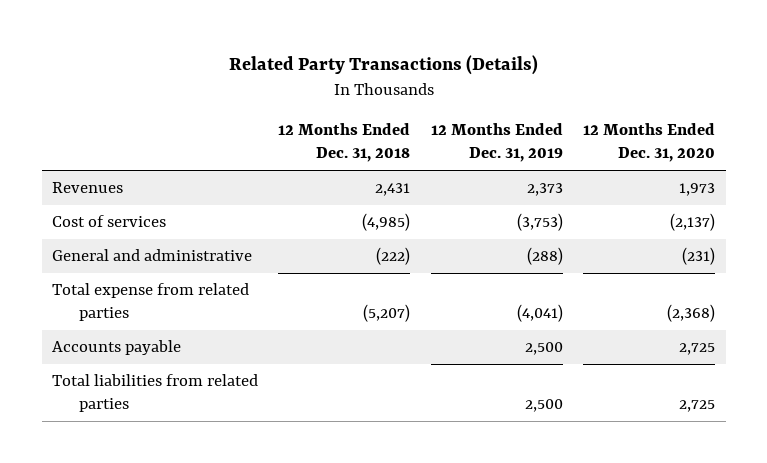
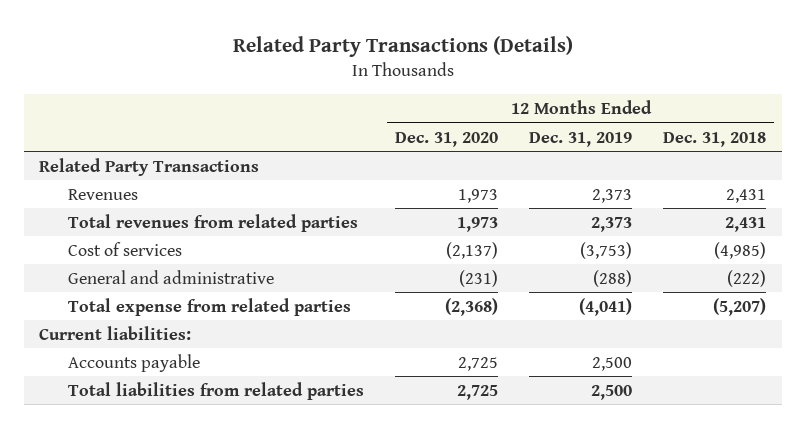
none -> [39,157,260,176] Related Party Transactions
none -> [67,213,358,232] Total revenues from related parties
none -> [39,325,192,340] Current liabilities:

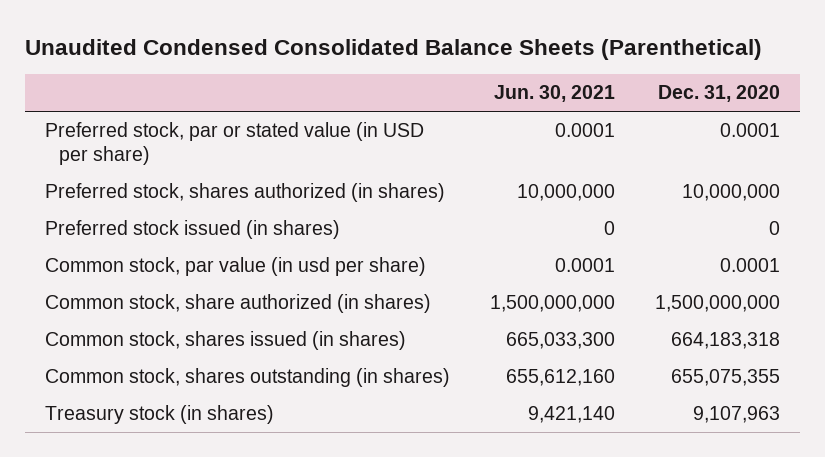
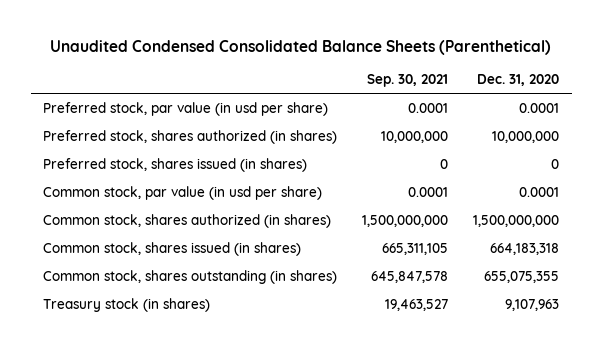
[493,85,615,103] Jun. 30, 2021 -> none
none -> [367,74,449,88] Sep. 30, 2021
[44,122,424,166] Preferred stock, par or stated value (in USD per share) -> [43,101,329,116] Preferred stock, par value (in usd per share)
[44,220,340,240] Preferred stock issued (in shares) -> [43,157,308,172] Preferred stock, shares issued (in shares)
[44,294,431,314] Common stock, share authorized (in shares) -> [43,213,332,228] Common stock, shares authorized (in shares)

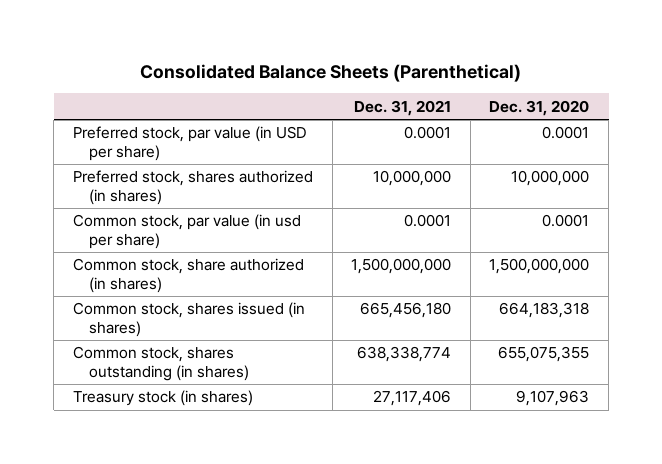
[50,39,552,55] Unaudited Condensed Consolidated Balance Sheets (Parenthetical) -> [140,63,522,82] Consolidated Balance Sheets (Parenthetical)
[367,74,449,88] Sep. 30, 2021 -> none
none -> [354,99,452,116] Dec. 31, 2021
[43,101,329,116] Preferred stock, par value (in usd per share) -> [72,126,307,161] Preferred stock, par value (in USD per share)
[43,157,308,172] Preferred stock, shares issued (in shares) -> none
[43,213,332,228] Common stock, shares authorized (in shares) -> [72,258,304,293] Common stock, share authorized (in shares)

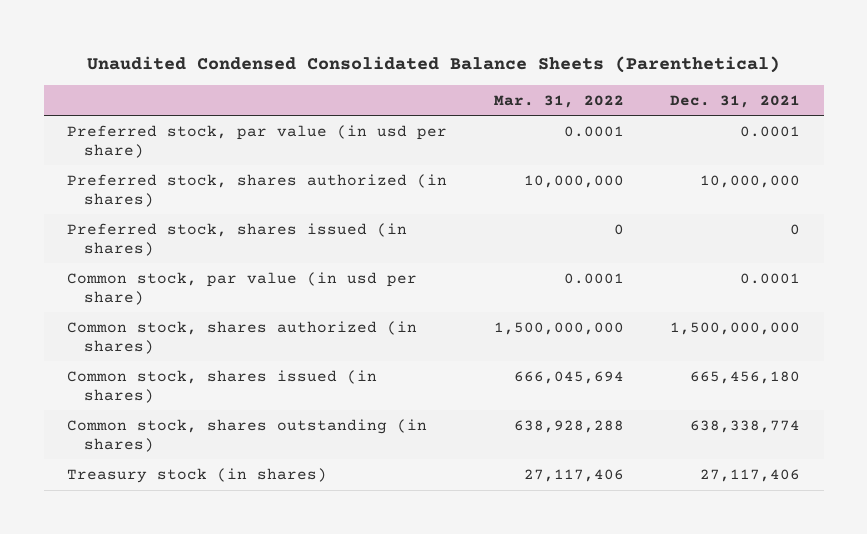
[140,63,522,82] Consolidated Balance Sheets (Parenthetical) -> [86,55,780,73] Unaudited Condensed Consolidated Balance Sheets (Parenthetical)
[489,99,590,116] Dec. 31, 2020 -> none
none -> [493,94,624,108] Mar. 31, 2022
[72,126,307,161] Preferred stock, par value (in USD per share) -> [66,124,447,158] Preferred stock, par value (in usd per share)
none -> [66,222,407,256] Preferred stock, shares issued (in shares)
[72,258,304,293] Common stock, share authorized (in shares) -> [66,320,417,354] Common stock, shares authorized (in shares)

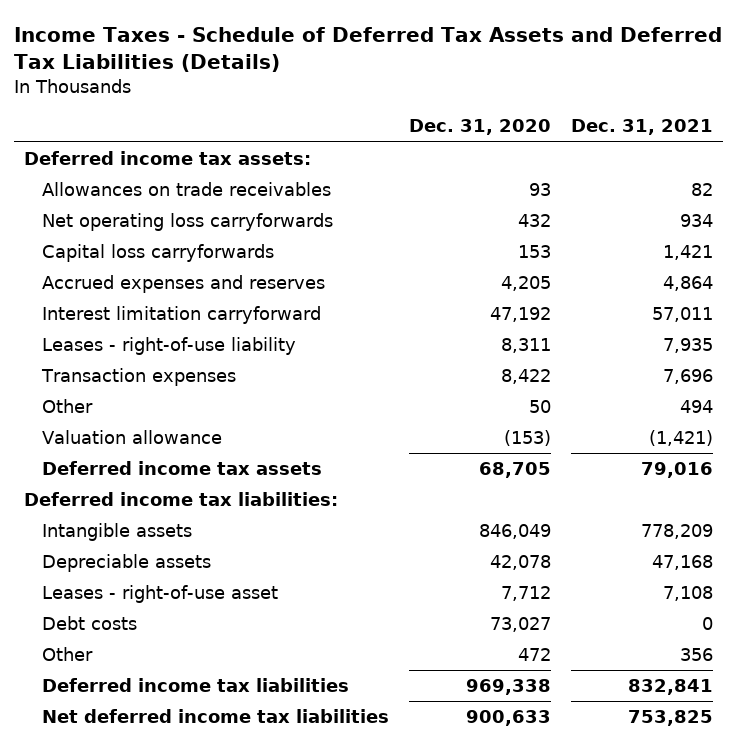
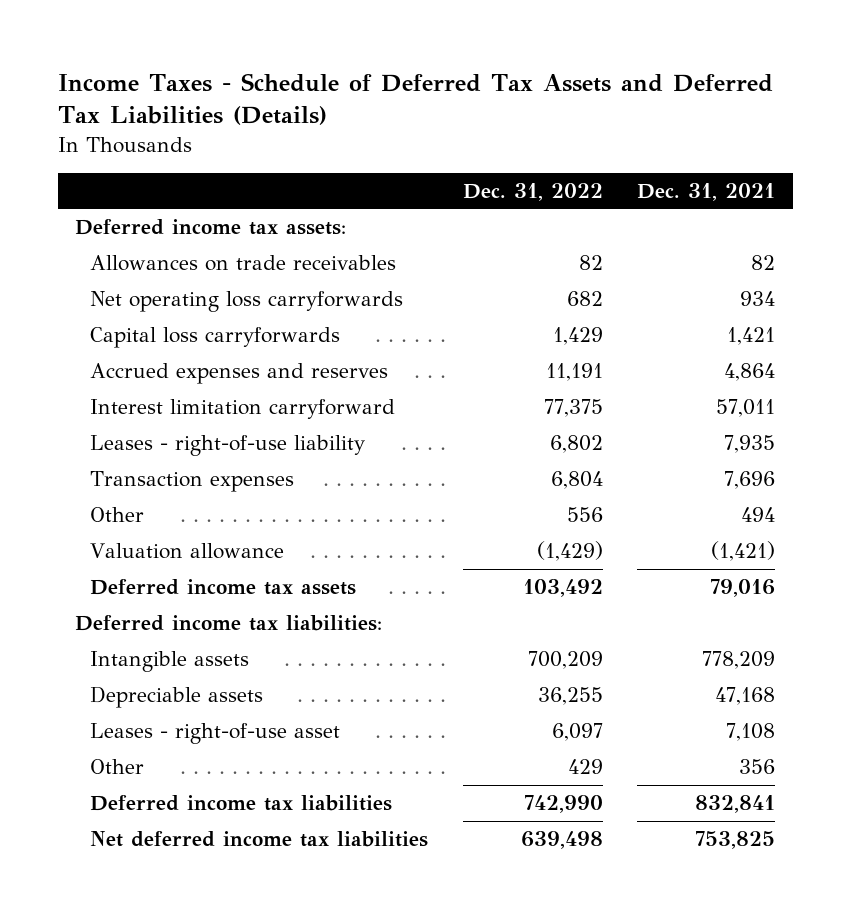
[409,119,552,136] Dec. 31, 2020 -> none
none -> [462,182,603,201] Dec. 31, 2022
[41,616,137,631] Debt costs -> none

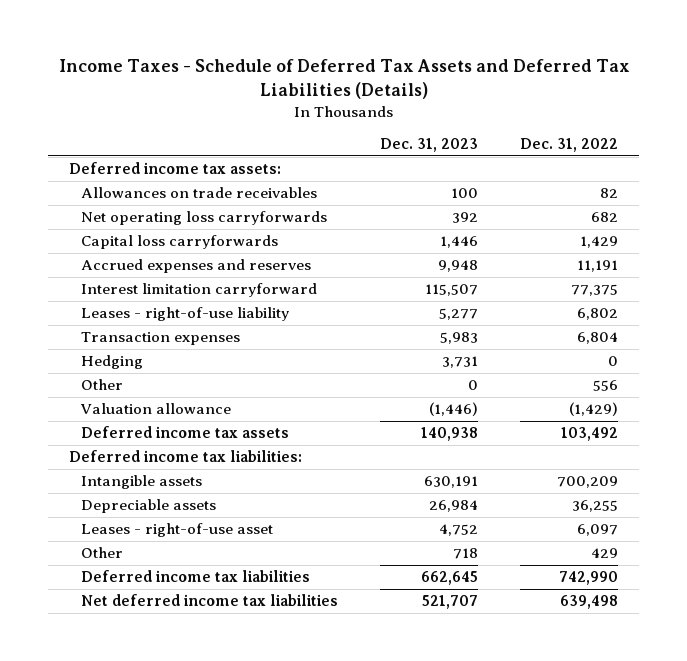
[637,182,776,201] Dec. 31, 2021 -> none
none -> [380,138,479,153] Dec. 31, 2023
none -> [80,355,143,370] Hedging

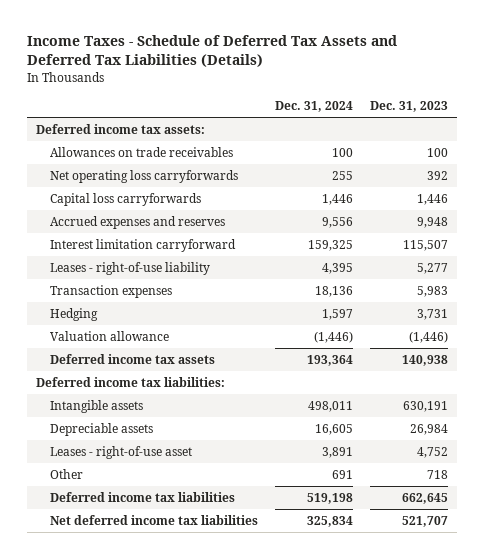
[520,138,619,153] Dec. 31, 2022 -> none
none -> [274,101,353,113] Dec. 31, 2024
[80,379,123,391] Other -> none

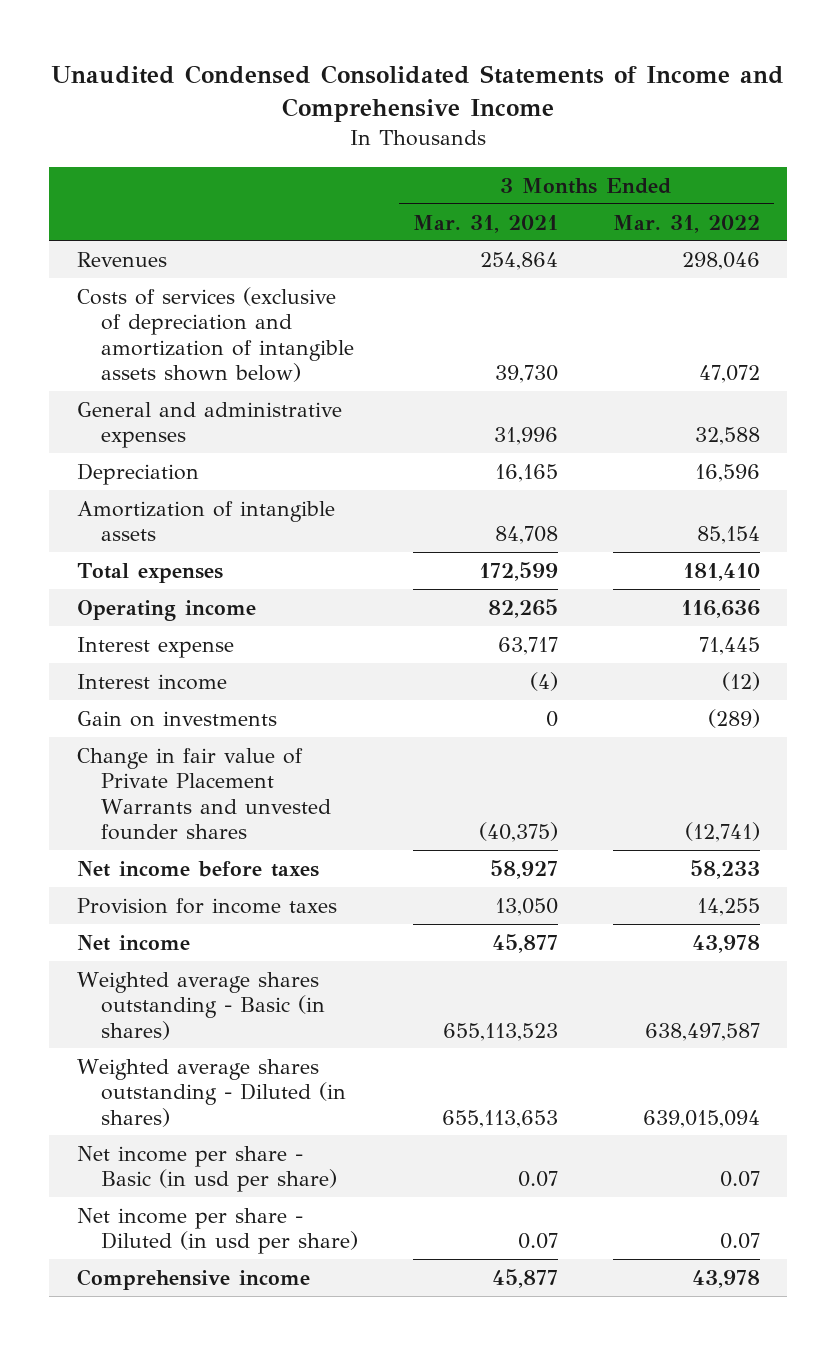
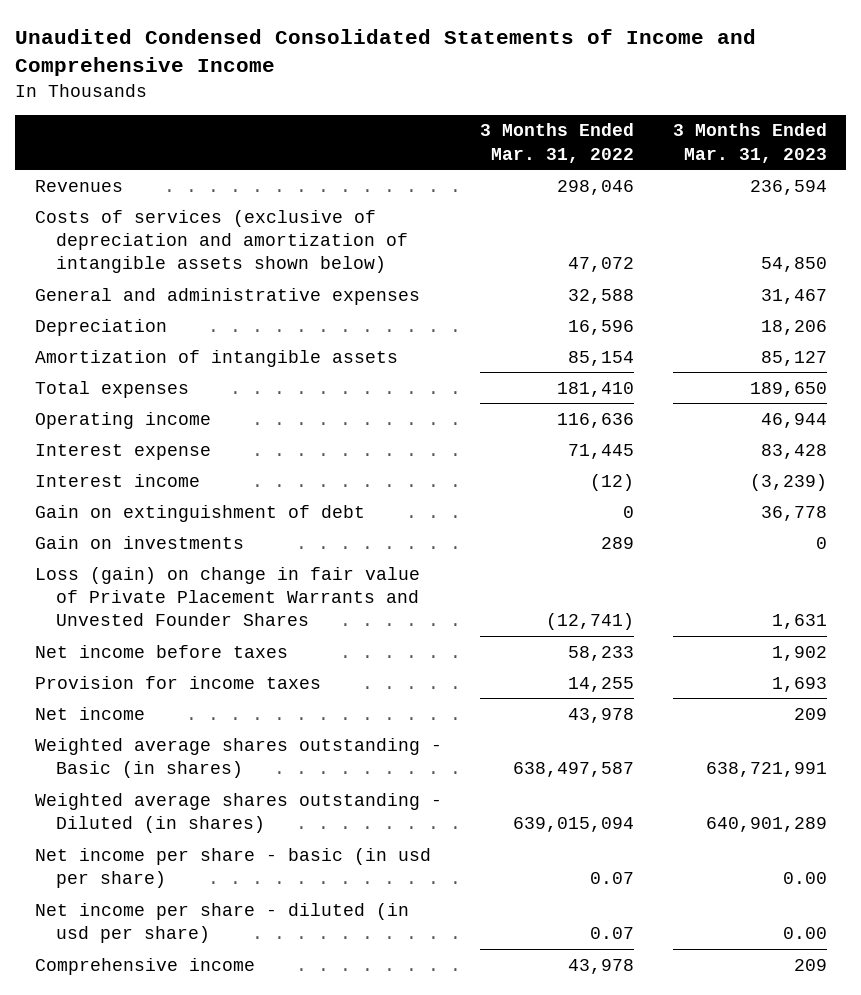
[412,214,558,233] Mar. 31, 2021 -> none
none -> [672,123,827,163] 3 Months Ended Mar. 31, 2023
none -> [34,504,365,522] Gain on extinguishment of debt
[707,708,760,728] (289) -> [601,536,635,549] 289
[77,747,331,840] Change in fair value of Private Placement Warrants and unvested founder shares -> [34,566,420,627] Loss (gain) on change in fair value of Private Placement Warrants and Unvested Founder Shares
[77,1145,337,1193] Net income per share - Basic (in usd per share) -> [34,847,431,888] Net income per share - basic (in usd per share)
[77,1207,358,1255] Net income per share - Diluted (in usd per share) -> [34,902,409,943] Net income per share - diluted (in usd per share)

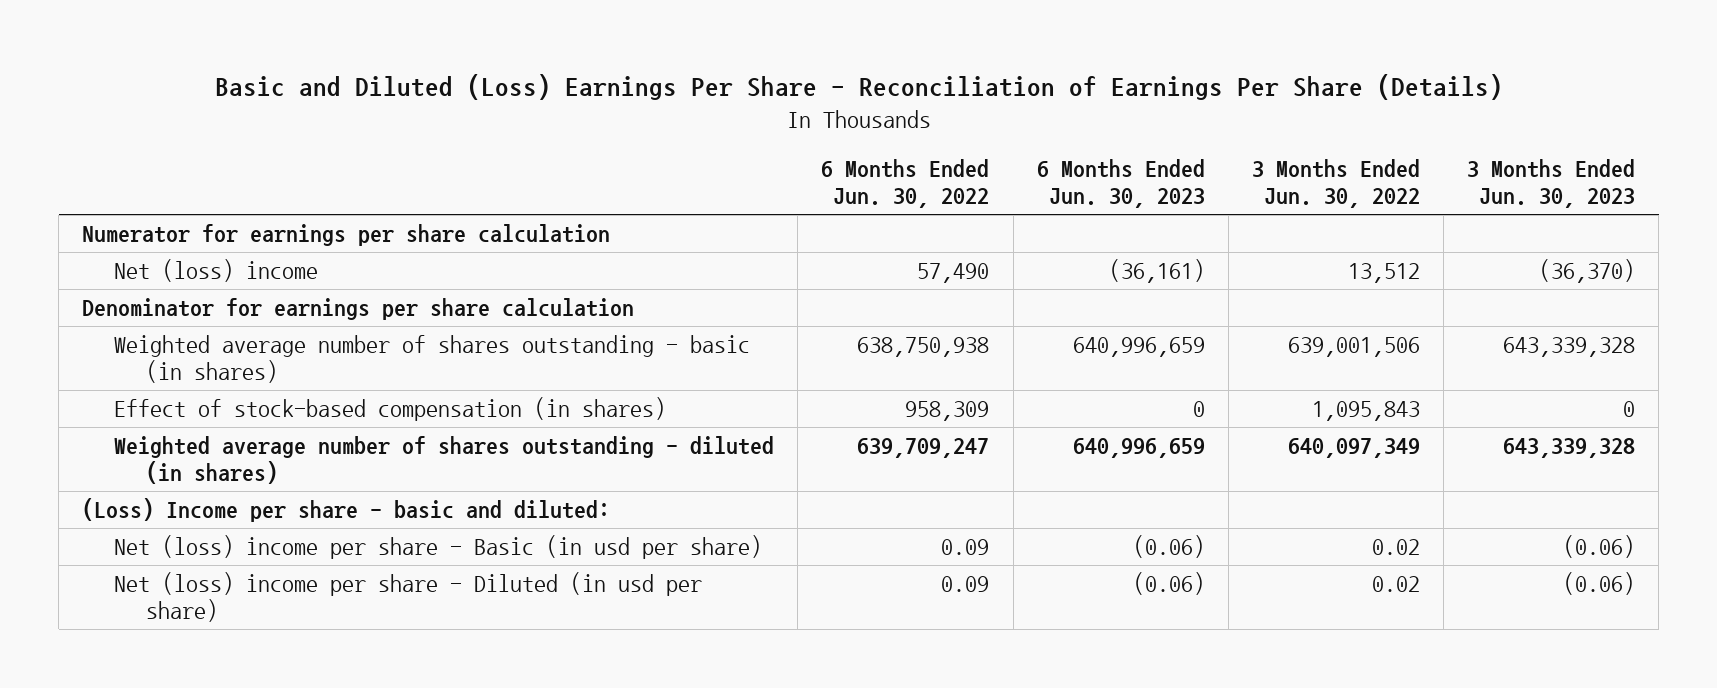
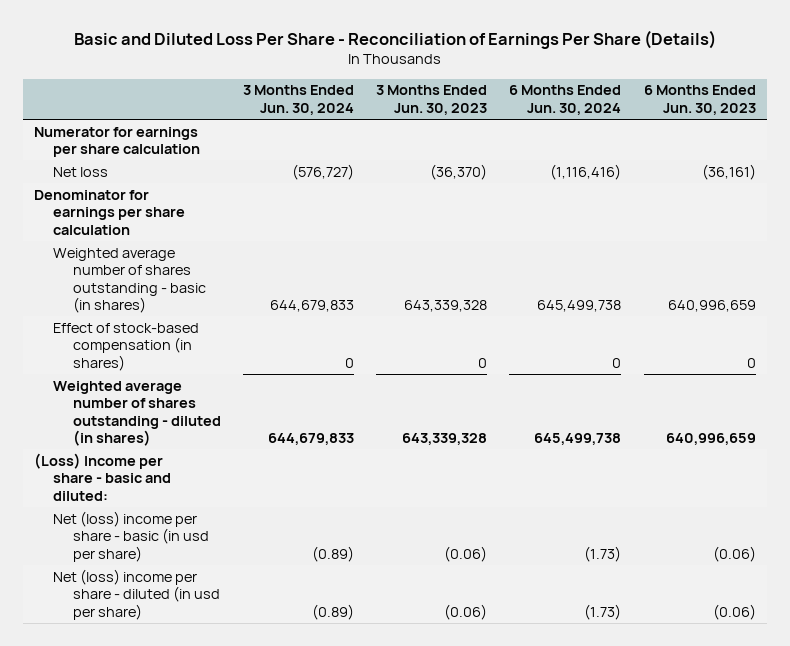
[214,74,1503,101] Basic and Diluted (Loss) Earnings Per Share - Reconciliation of Earnings Per Share (Details) -> [73,30,716,50] Basic and Diluted Loss Per Share - Reconciliation of Earnings Per Share (Details)
[821,159,990,209] 6 Months Ended Jun. 30, 2022 -> none
[1251,159,1420,209] 3 Months Ended Jun. 30, 2022 -> none
none -> [243,85,355,115] 3 Months Ended Jun. 30, 2024
none -> [509,85,622,115] 6 Months Ended Jun. 30, 2024
[114,258,319,282] Net (loss) income -> [53,166,109,177] Net loss
[114,534,763,559] Net (loss) income per share - Basic (in usd per share) -> [53,510,209,562] Net (loss) income per share - basic (in usd per share)
[114,571,703,622] Net (loss) income per share - Diluted (in usd per share) -> [53,568,220,620] Net (loss) income per share - diluted (in usd per share)

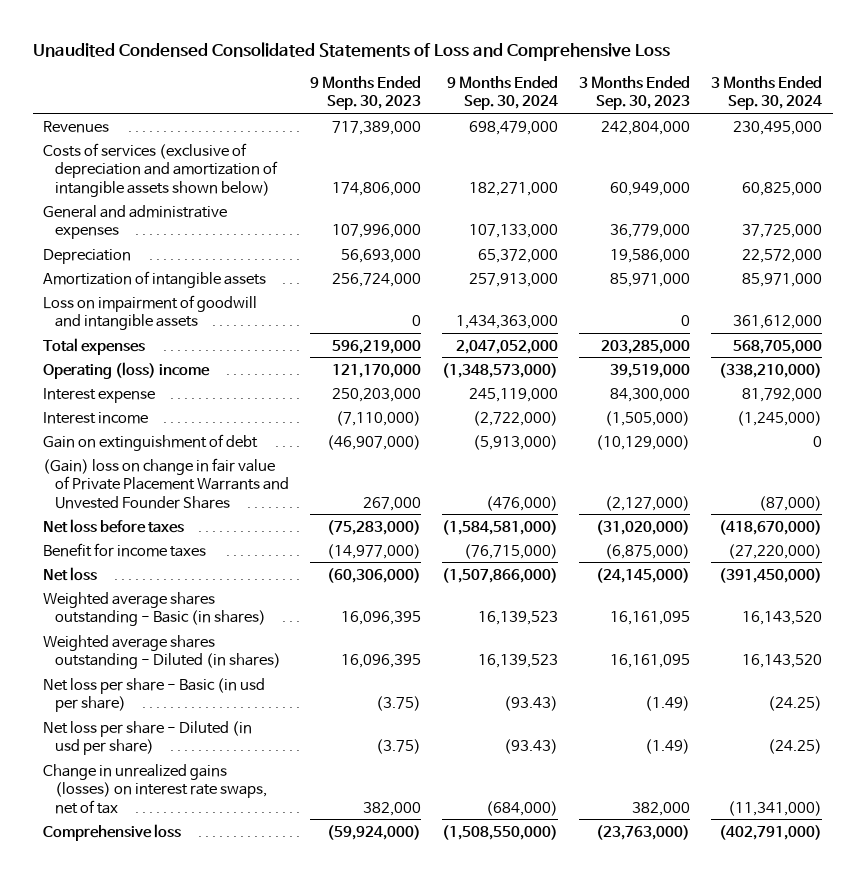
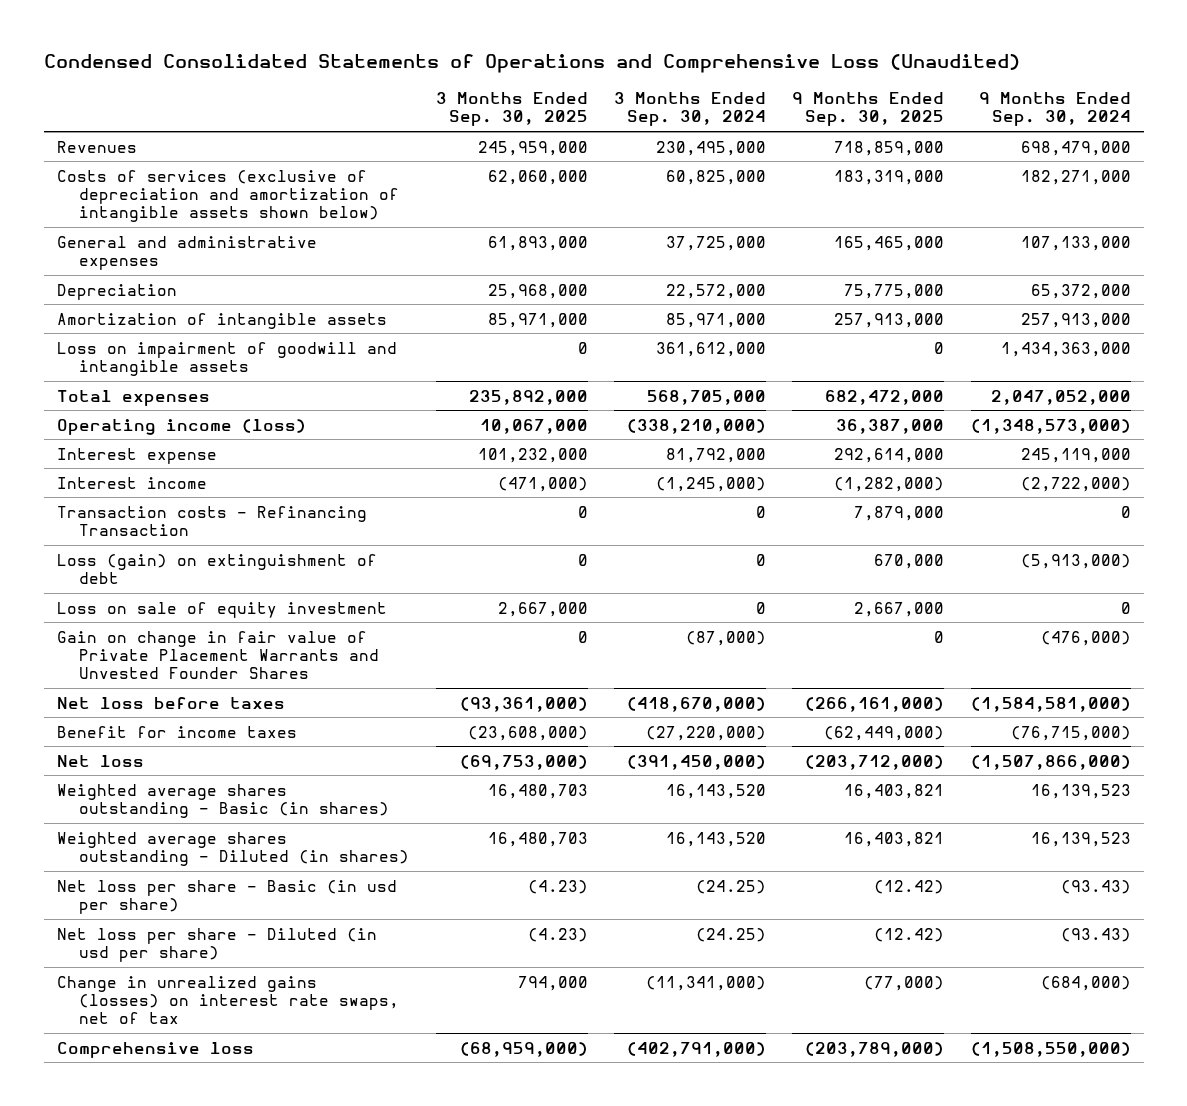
[32,41,670,61] Unaudited Condensed Consolidated Statements of Loss and Comprehensive Loss -> [43,53,1020,73] Condensed Consolidated Statements of Operations and Comprehensive Loss (Unaudited)
[310,75,422,111] 9 Months Ended Sep. 30, 2023 -> none
[579,75,691,111] 3 Months Ended Sep. 30, 2023 -> none
none -> [435,92,588,127] 3 Months Ended Sep. 30, 2025
none -> [792,92,945,127] 9 Months Ended Sep. 30, 2025
[43,361,211,379] Operating (loss) income -> [56,418,306,435] Operating income (loss)
none -> [56,505,367,537] Transaction costs - Refinancing Transaction
[43,433,259,451] Gain on extinguishment of debt -> [56,553,377,585] Loss (gain) on extinguishment of debt
none -> [56,601,387,618] Loss on sale of equity investment
[43,457,290,509] (Gain) loss on change in fair value of Private Placement Warrants and Unvested Founder Shares -> [56,630,380,680] Gain on change in fair value of Private Placement Warrants and Unvested Founder Shares

